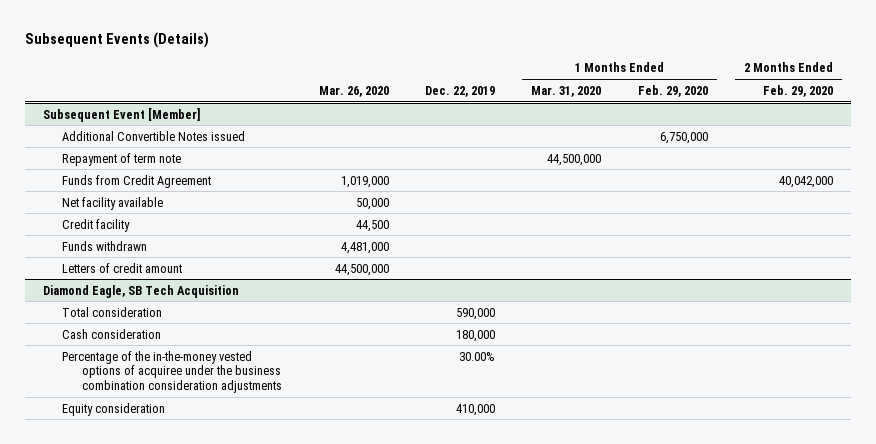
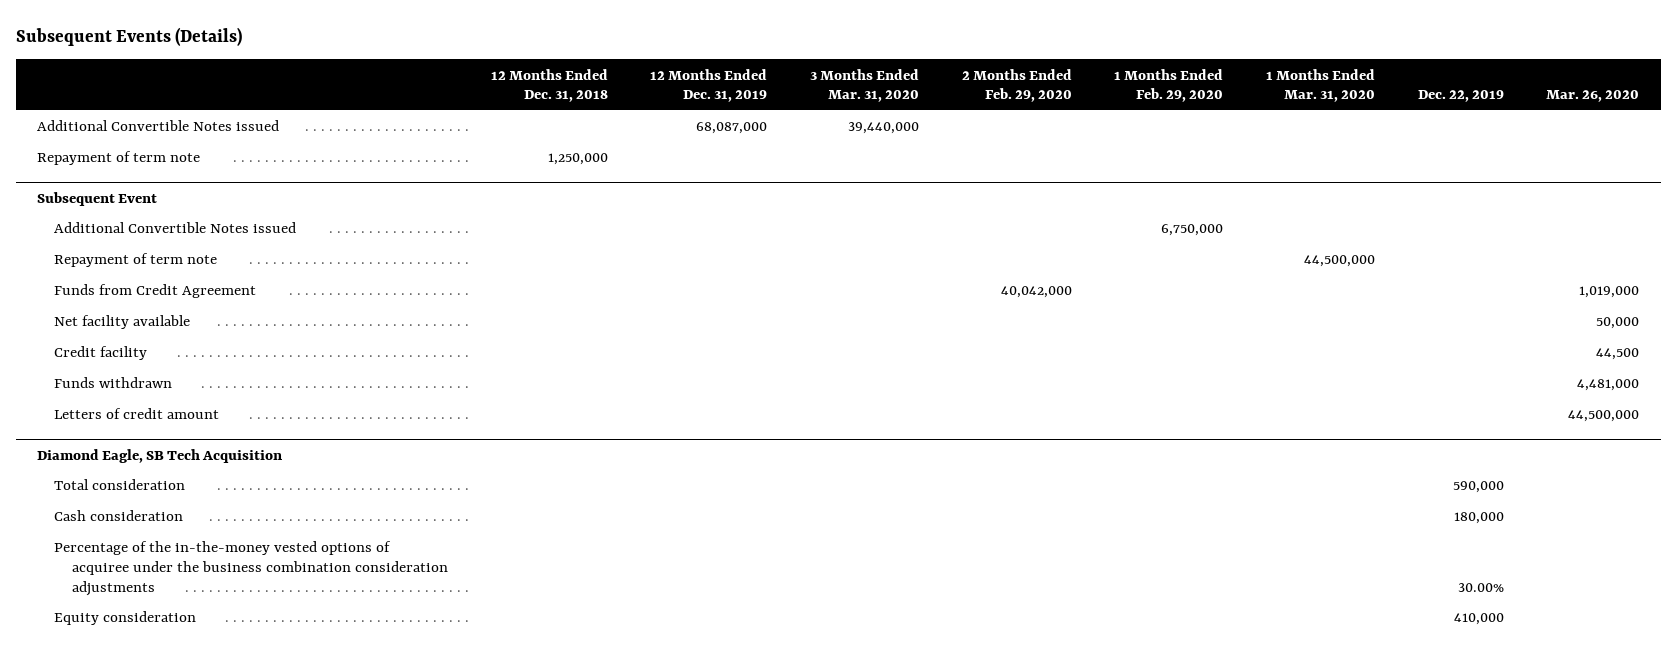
none -> [490,68,608,103] 12 Months Ended Dec. 31, 2018
none -> [650,68,768,103] 12 Months Ended Dec. 31, 2019
none -> [809,68,919,103] 3 Months Ended Mar. 31, 2020
none -> [37,120,280,132] Additional Convertible Notes issued
none -> [37,151,201,166] Repayment of term note
[42,107,200,122] Subsequent Event [Member] -> [37,192,158,207] Subsequent Event

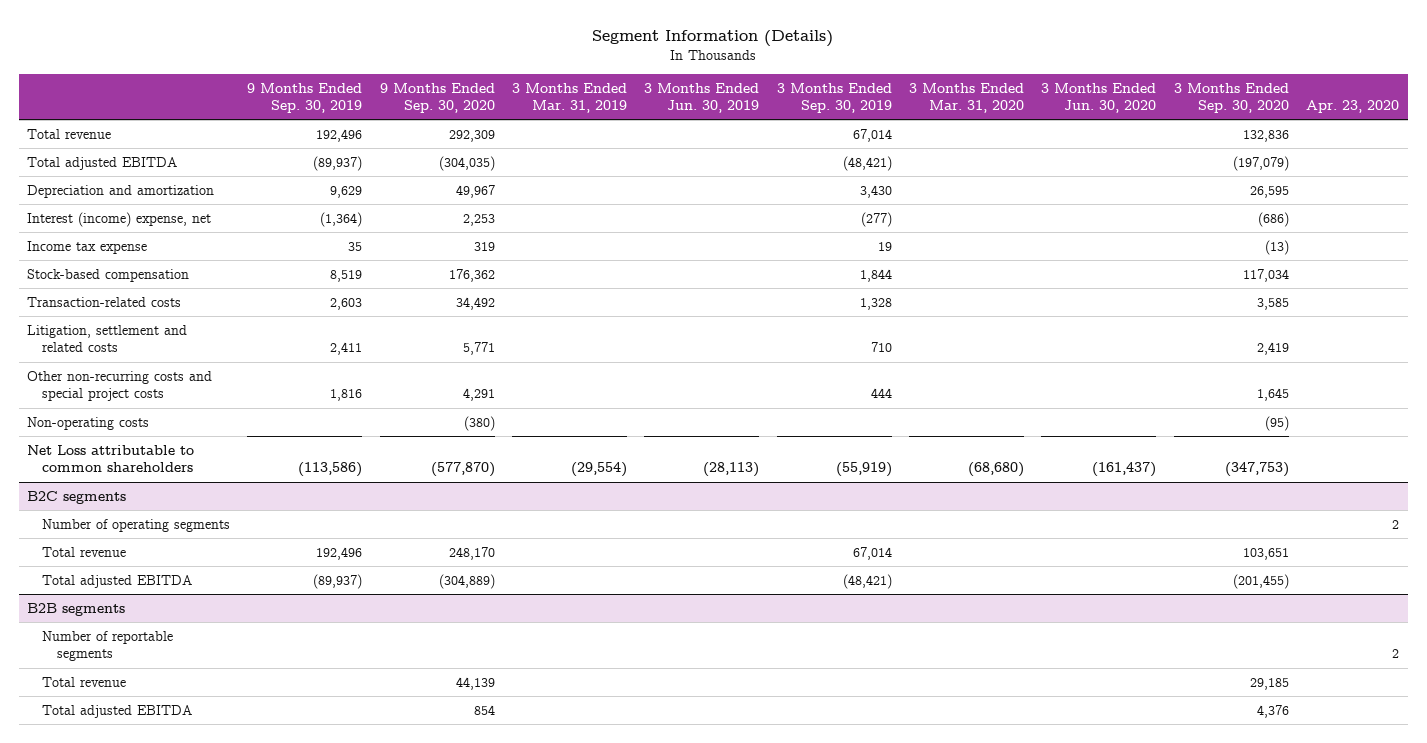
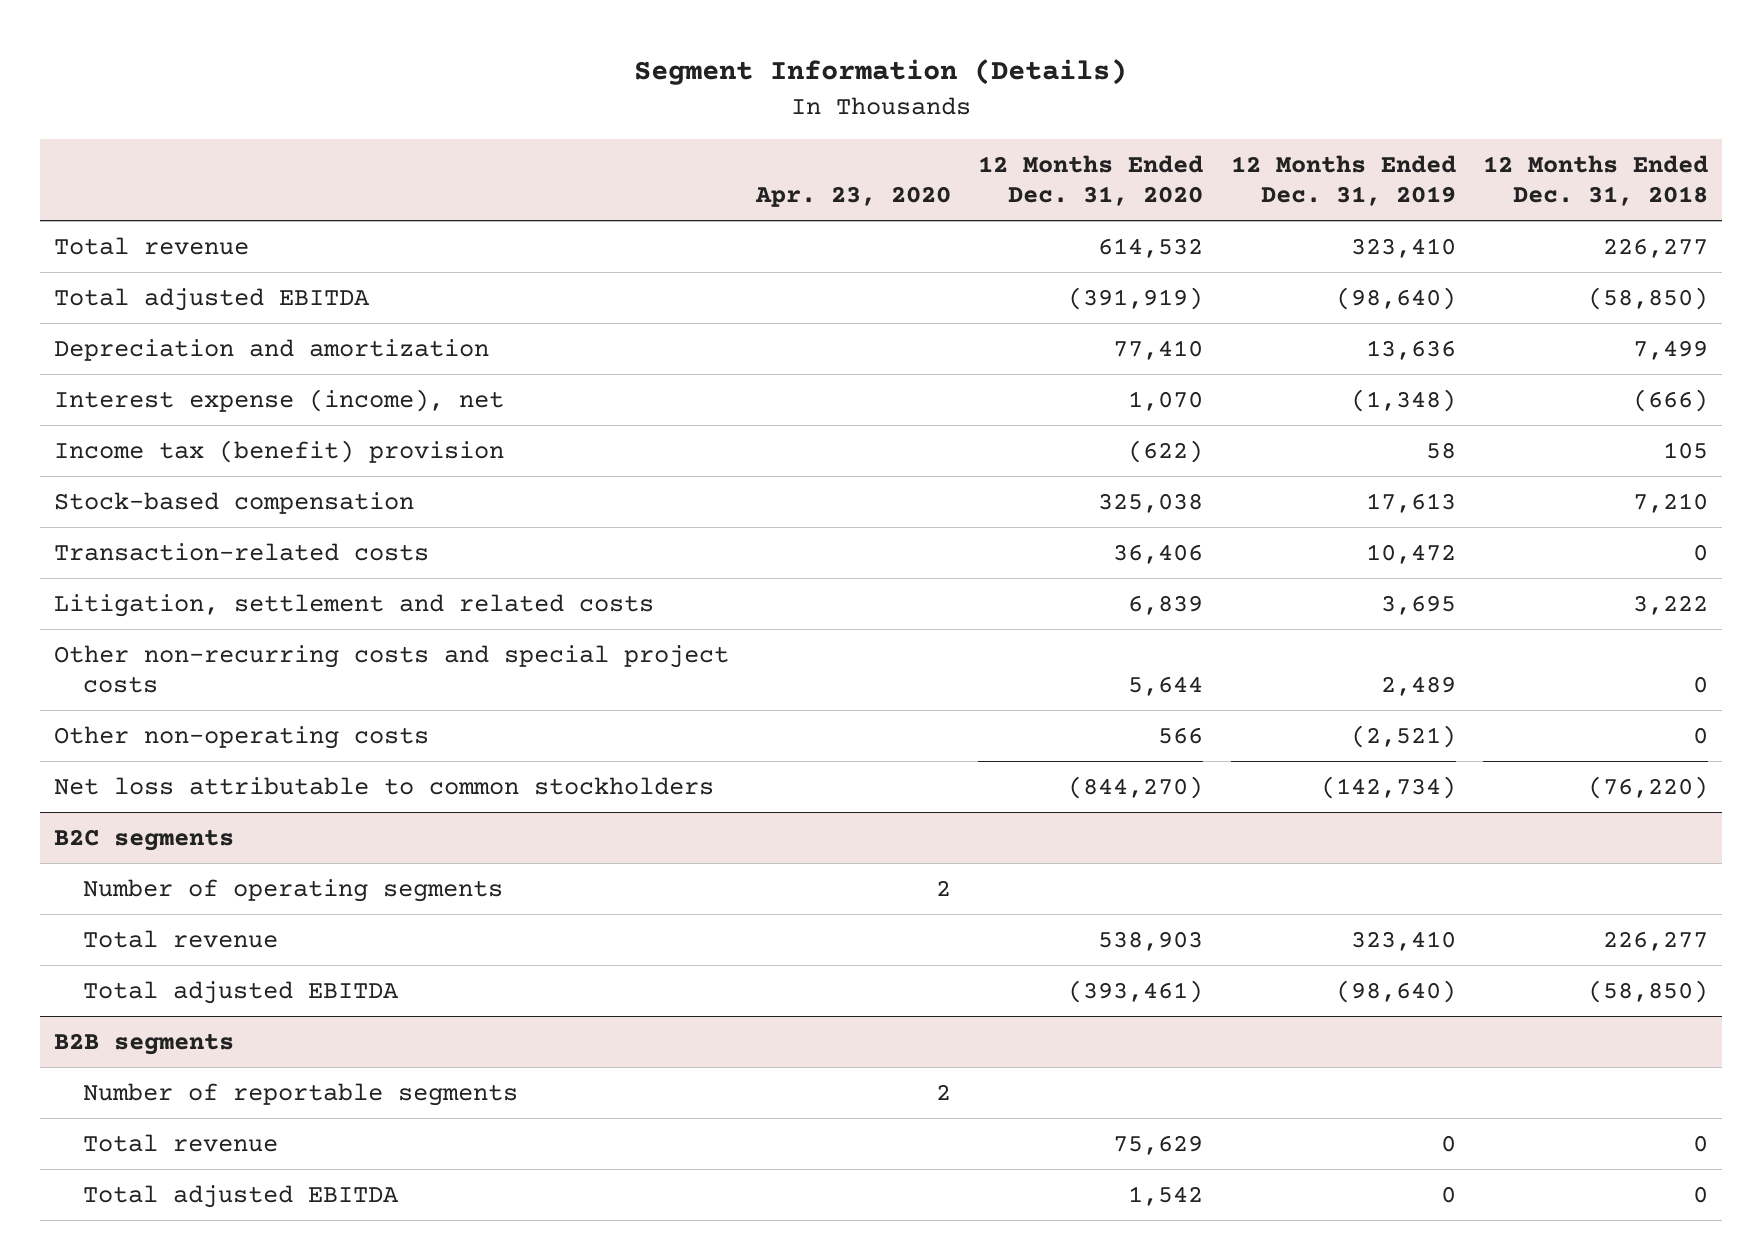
[247,82,363,114] 9 Months Ended Sep. 30, 2019 -> none
[379,82,495,114] 9 Months Ended Sep. 30, 2020 -> none
[512,82,628,114] 3 Months Ended Mar. 31, 2019 -> none
[644,82,760,114] 3 Months Ended Jun. 30, 2019 -> none
[776,82,892,114] 3 Months Ended Sep. 30, 2019 -> none
[909,82,1025,114] 3 Months Ended Mar. 31, 2020 -> none
[1041,82,1157,114] 3 Months Ended Jun. 30, 2020 -> none
[1173,82,1289,114] 3 Months Ended Sep. 30, 2020 -> none
none -> [978,154,1204,207] 12 Months Ended Dec. 31, 2020
none -> [1230,154,1456,207] 12 Months Ended Dec. 31, 2019
none -> [1482,154,1708,207] 12 Months Ended Dec. 31, 2018
[27,211,212,227] Interest (income) expense, net -> [53,388,504,412] Interest expense (income), net
[27,240,148,254] Income tax expense -> [53,439,504,463] Income tax (benefit) provision
[27,416,150,430] Non-operating costs -> [53,725,429,749] Other non-operating costs
[27,444,195,473] Net Loss attributable to common shareholders -> [53,776,714,795] Net loss attributable to common stockholders

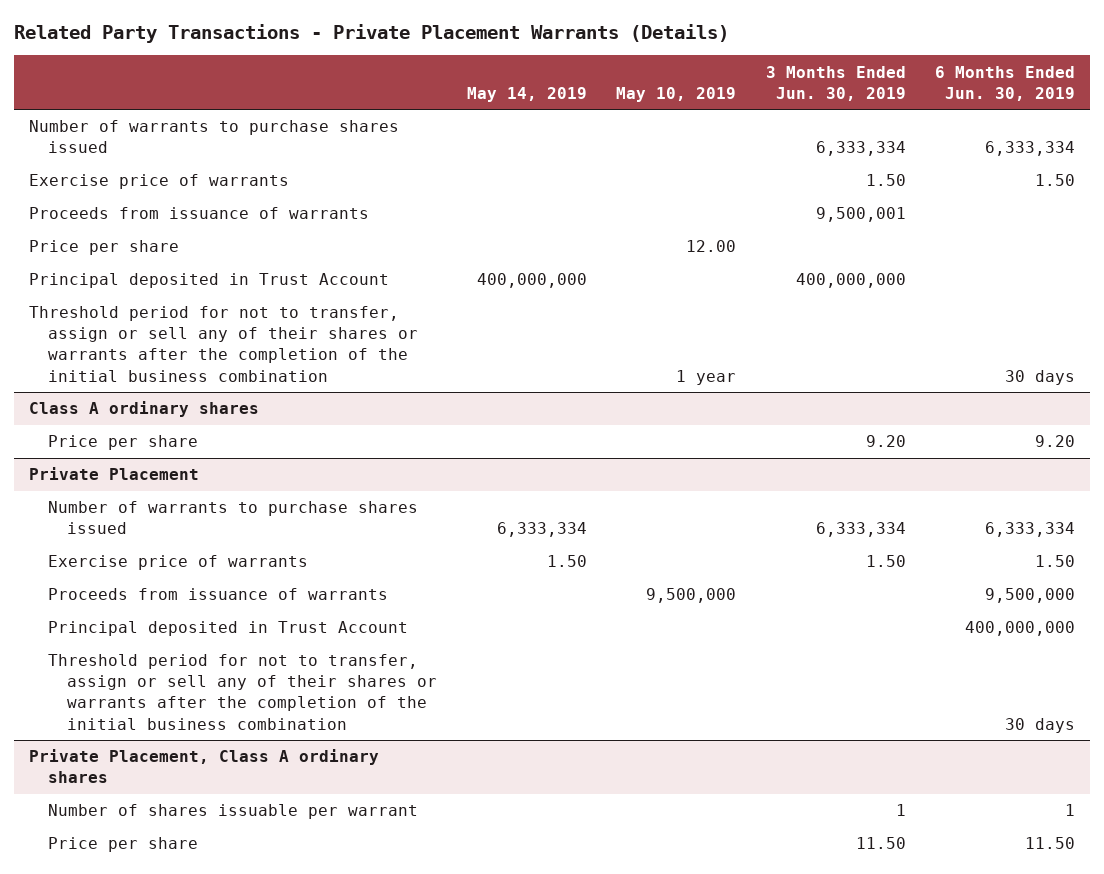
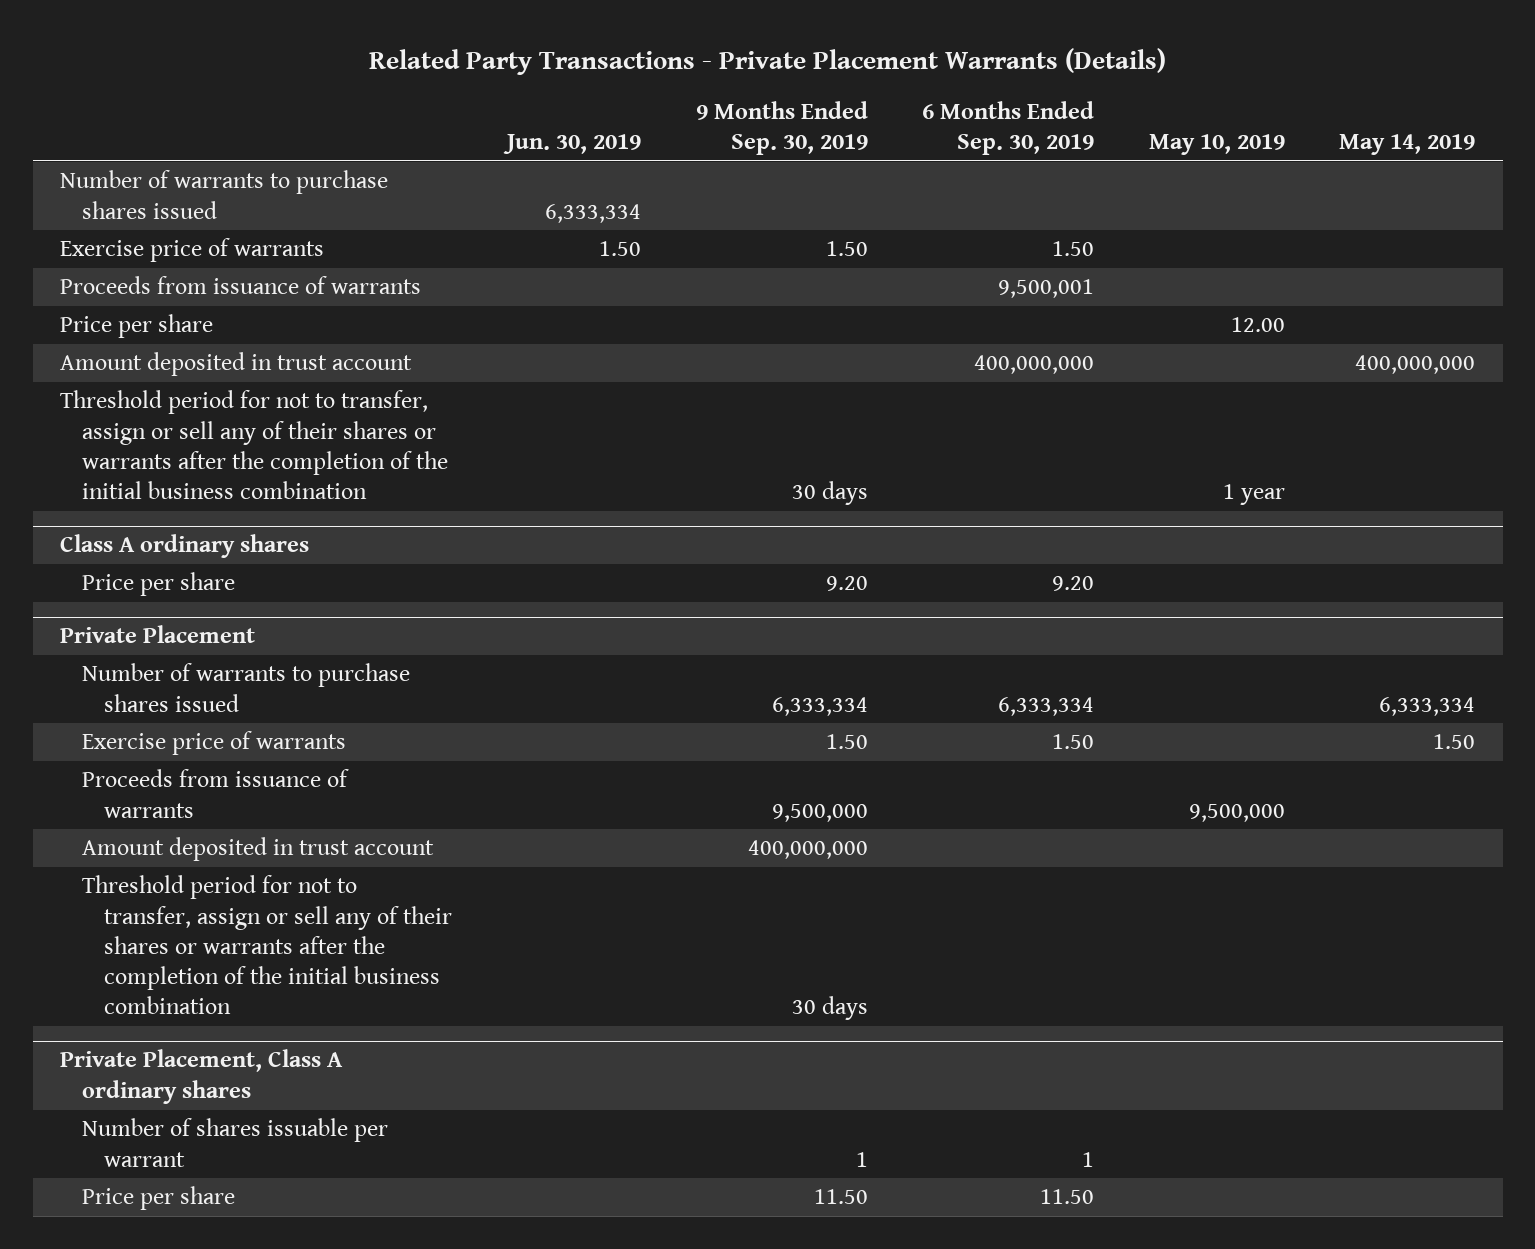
[765,65,906,101] 3 Months Ended Jun. 30, 2019 -> none
[935,65,1076,101] 6 Months Ended Jun. 30, 2019 -> none
none -> [502,133,641,154] Jun. 30, 2019
none -> [695,100,868,155] 9 Months Ended Sep. 30, 2019
none -> [922,100,1095,155] 6 Months Ended Sep. 30, 2019
[28,273,389,289] Principal deposited in Trust Account -> [60,352,413,377] Amount deposited in trust account
[47,621,408,637] Principal deposited in Trust Account -> [82,837,435,862] Amount deposited in trust account

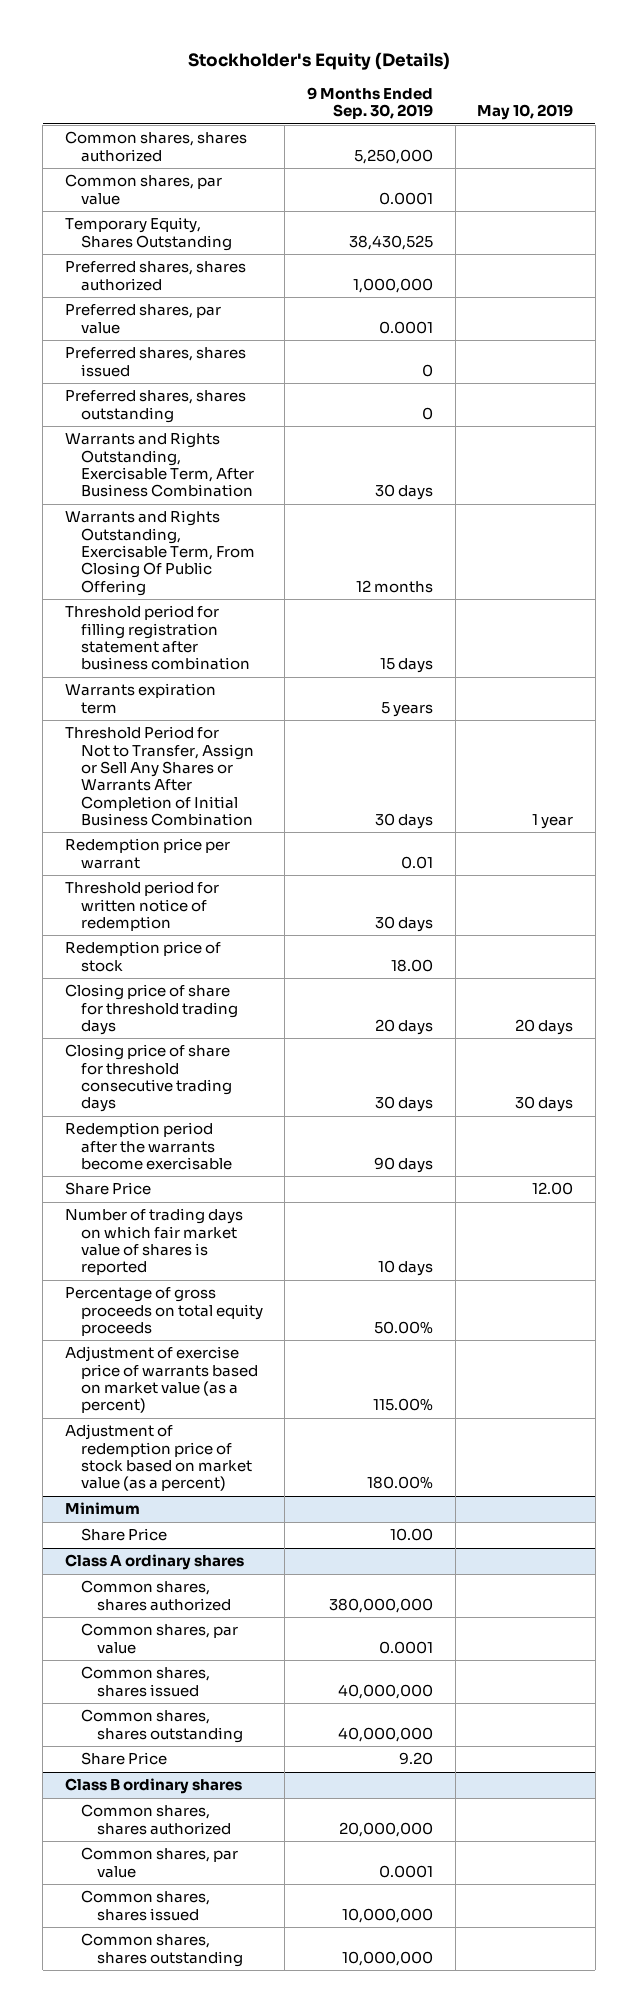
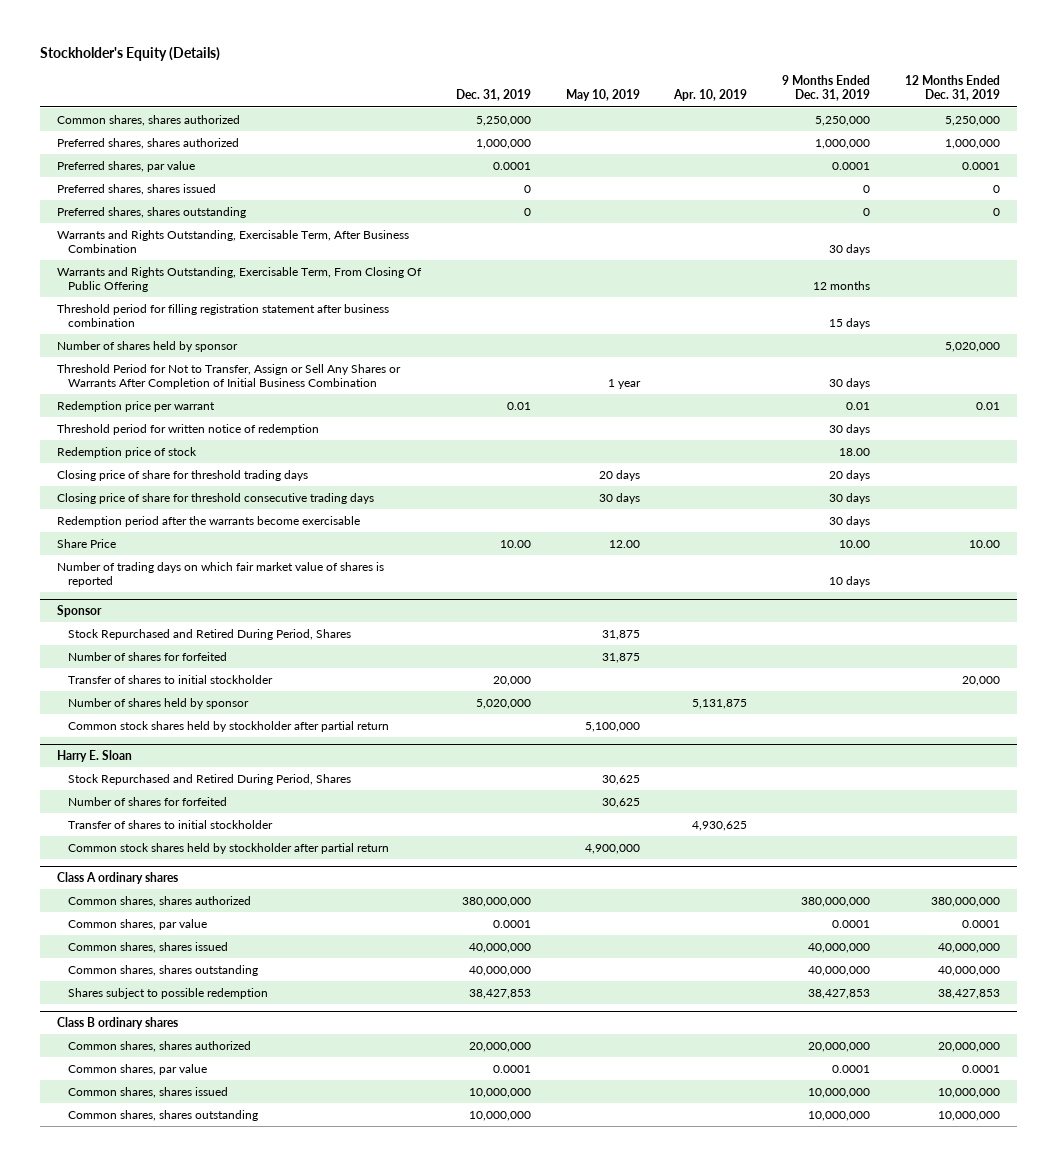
[307,86,434,120] 9 Months Ended Sep. 30, 2019 -> none
none -> [455,89,531,102] Dec. 31, 2019
none -> [673,89,748,102] Apr. 10, 2019
none -> [782,75,871,102] 9 Months Ended Dec. 31, 2019
none -> [904,75,1000,102] 12 Months Ended Dec. 31, 2019
[64,174,222,205] Common shares, par value -> none
[64,217,232,251] Temporary Equity, Shares Outstanding -> none
[64,683,216,714] Warrants expiration term -> none
none -> [57,340,239,352] Number of shares held by sponsor
[64,1287,263,1336] Percentage of gross proceeds on total equity proceeds -> none
[64,1346,258,1414] Adjustment of exercise price of warrants based on market value (as a percent) -> none
[64,1424,252,1492] Adjustment of redemption price of stock based on market value (as a percent) -> none
[64,1502,140,1516] Minimum -> none
[80,1528,167,1542] Share Price -> none
none -> [57,604,103,617] Sponsor
none -> [68,628,352,640] Stock Repurchased and Retired During Period, Shares
none -> [68,651,228,661] Number of shares for forfeited
none -> [68,674,274,684] Transfer of shares to initial stockholder
none -> [68,697,250,709] Number of shares held by sponsor
none -> [68,720,390,732] Common stock shares held by stockholder after partial return
none -> [57,749,133,762] Harry E. Sloan
none -> [68,773,352,785] Stock Repurchased and Retired During Period, Shares
none -> [68,796,228,806] Number of shares for forfeited
none -> [68,819,274,829] Transfer of shares to initial stockholder
none -> [68,842,390,854] Common stock shares held by stockholder after partial return
[80,1752,167,1766] Share Price -> none
none -> [68,987,269,999] Shares subject to possible redemption

